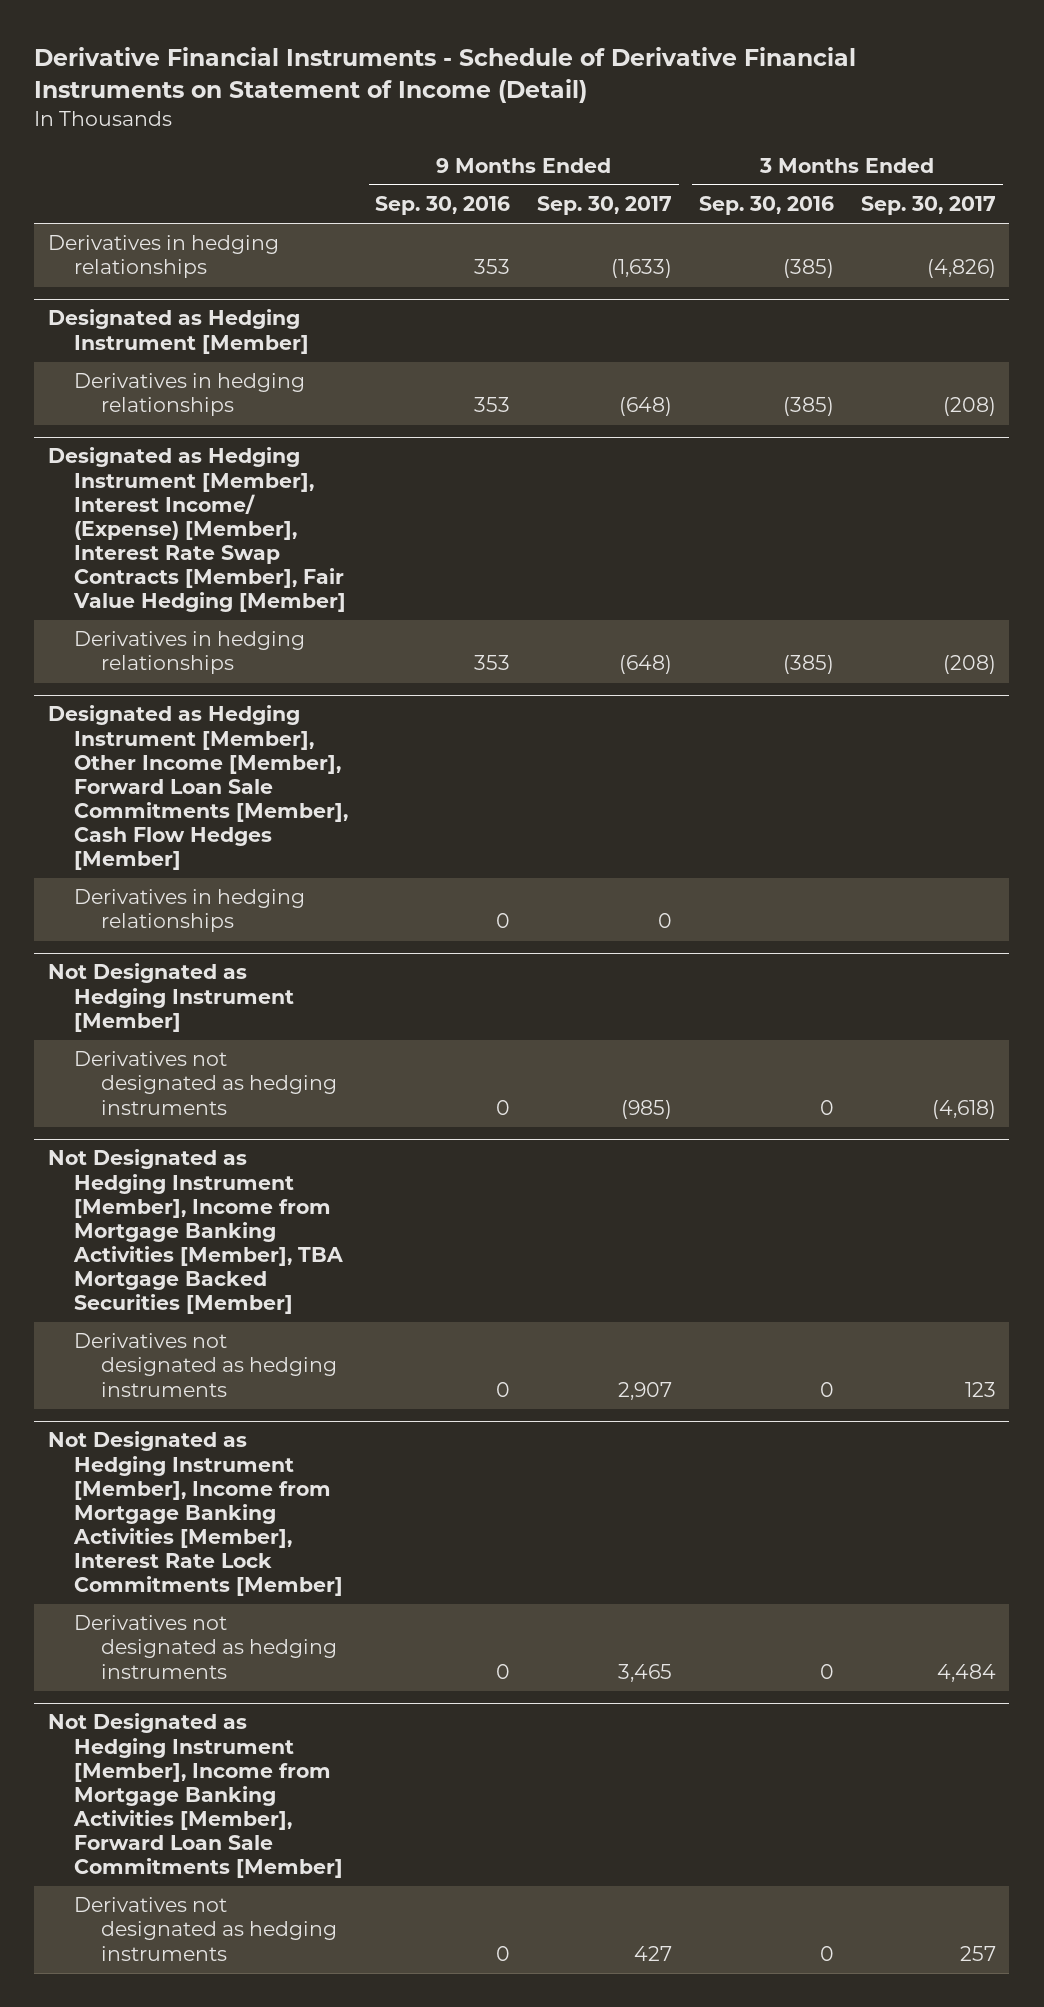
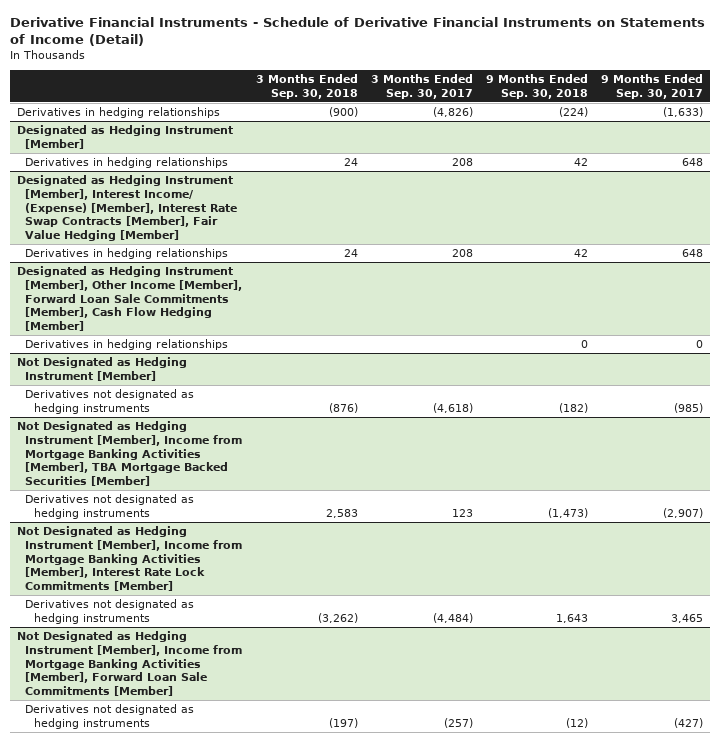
[34,47,857,104] Derivative Financial Instruments - Schedule of Derivative Financial Instruments on Statement of Income (Detail) -> [10,17,706,47] Derivative Financial Instruments - Schedule of Derivative Financial Instruments on Statements of Income (Detail)
[375,196,511,216] Sep. 30, 2016 -> none
[698,196,834,216] Sep. 30, 2016 -> none
none -> [255,74,358,99] 3 Months Ended Sep. 30, 2018
none -> [486,74,589,99] 9 Months Ended Sep. 30, 2018
[619,397,673,417] (648) -> [682,158,704,167] 648
[942,397,996,417] (208) -> [451,158,473,167] 208
[619,655,673,675] (648) -> [682,249,704,258] 648
[942,655,996,675] (208) -> [451,249,473,258] 208
[47,705,349,870] Designated as Hedging Instrument [Member], Other Income [Member], Forward Loan Sale Commitments [Member], Cash Flow Hedges [Member] -> [16,266,243,332] Designated as Hedging Instrument [Member], Other Income [Member], Forward Loan Sale Commitments [Member], Cash Flow Hedging [Member]
[618,1381,673,1400] 2,907 -> [663,507,704,518] (2,907)
[936,1663,996,1682] 4,484 -> [432,612,473,623] (4,484)
[634,1945,673,1961] 427 -> [674,717,704,728] (427)
[959,1945,996,1961] 257 -> [443,717,473,728] (257)

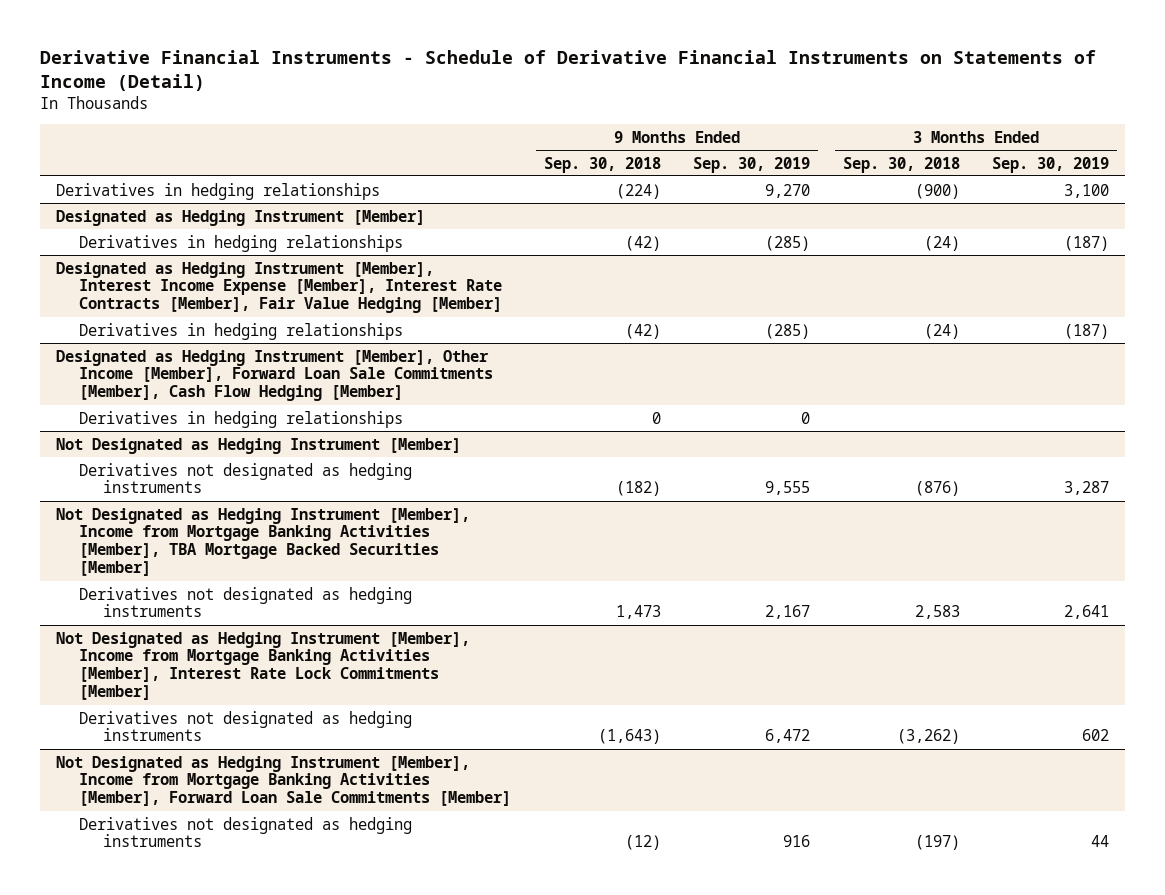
[370,74,473,99] 3 Months Ended Sep. 30, 2017 -> none
[601,74,704,99] 9 Months Ended Sep. 30, 2017 -> none
none -> [693,156,811,173] Sep. 30, 2019
none -> [992,156,1110,173] Sep. 30, 2019
[343,158,358,167] 24 -> [923,235,960,251] (24)
[574,158,589,167] 42 -> [624,235,661,251] (42)
[16,175,238,242] Designated as Hedging Instrument [Member], Interest Income/ (Expense) [Member], Interest Rate Swap Contracts [Member], Fair Value Hedging [Member] -> [55,261,503,314] Designated as Hedging Instrument [Member], Interest Income Expense [Member], Interest Rate Contracts [Member], Fair Value Hedging [Member]
[343,249,358,258] 24 -> [923,323,960,339] (24)
[574,249,589,258] 42 -> [624,323,661,339] (42)
[548,507,589,518] (1,473) -> [615,605,661,620] 1,473
[556,613,589,623] 1,643 -> [597,729,661,745] (1,643)

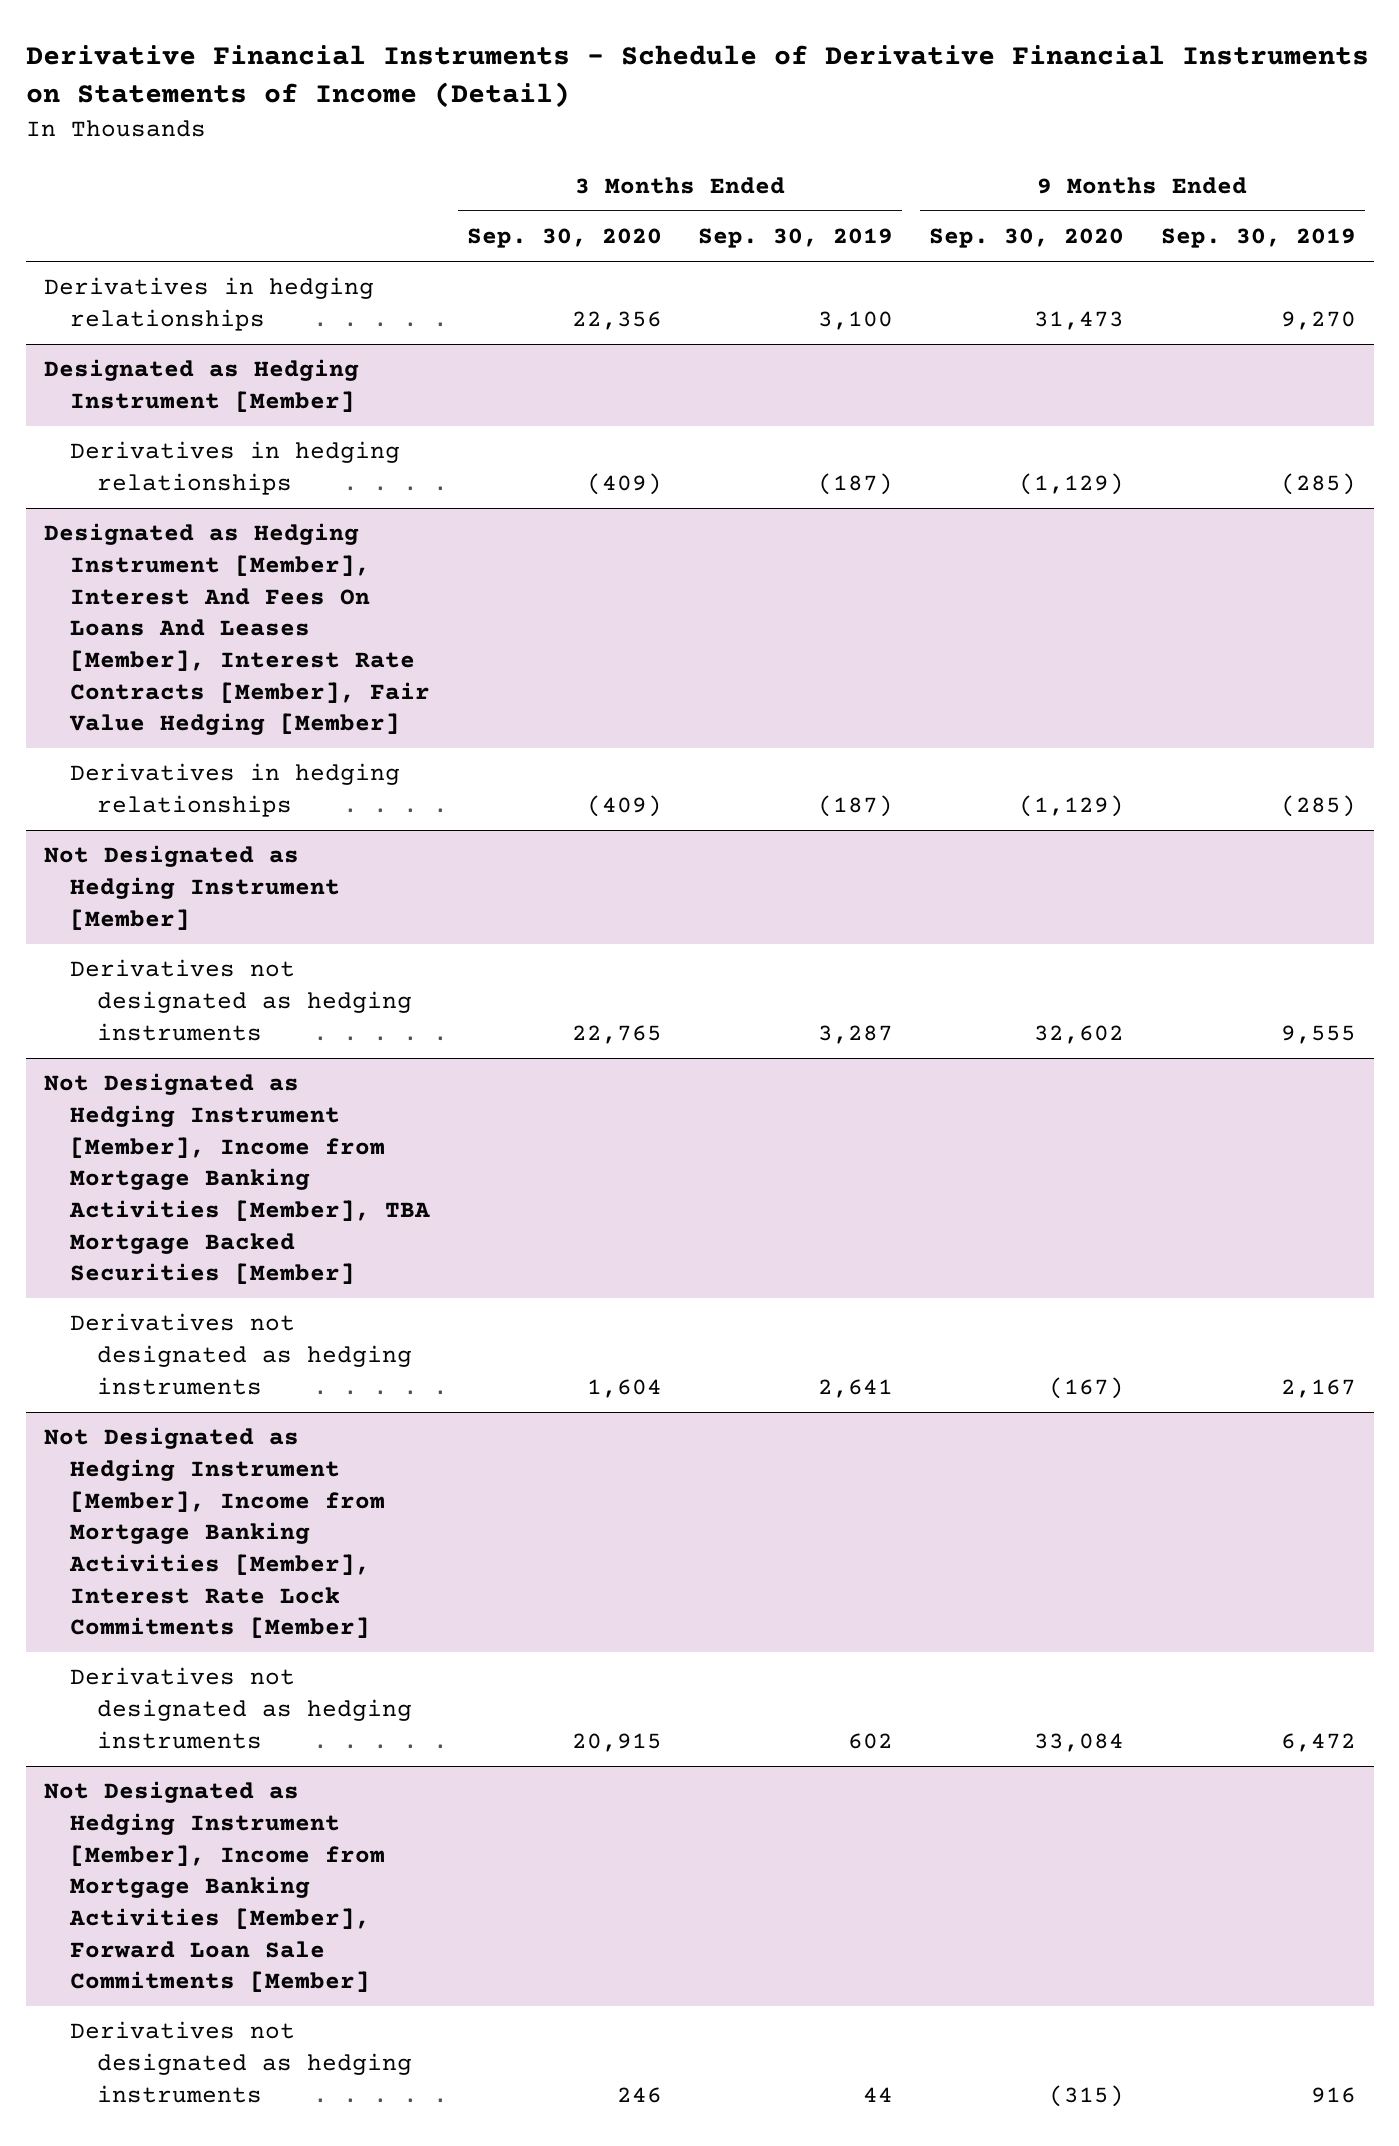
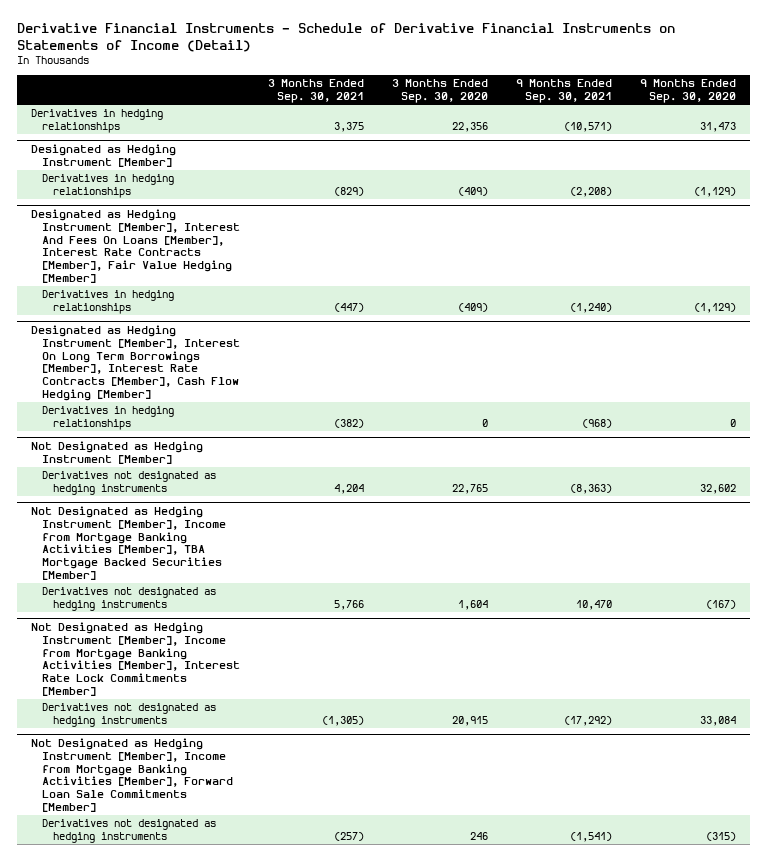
[697,228,893,249] Sep. 30, 2019 -> none
[1160,228,1356,249] Sep. 30, 2019 -> none
none -> [267,79,364,104] 3 Months Ended Sep. 30, 2021
none -> [515,79,612,104] 9 Months Ended Sep. 30, 2021
[43,523,431,736] Designated as Hedging Instrument [Member], Interest And Fees On Loans And Leases [Member], Interest Rate Contracts [Member], Fair Value Hedging [Member] -> [30,208,240,284] Designated as Hedging Instrument [Member], Interest And Fees On Loans [Member], Interest Rate Contracts [Member], Fair Value Hedging [Member]
none -> [30,324,240,402] Designated as Hedging Instrument [Member], Interest On Long Term Borrowings [Member], Interest Rate Contracts [Member], Cash Flow Hedging [Member]
none -> [41,406,174,431] Derivatives in hedging relationships

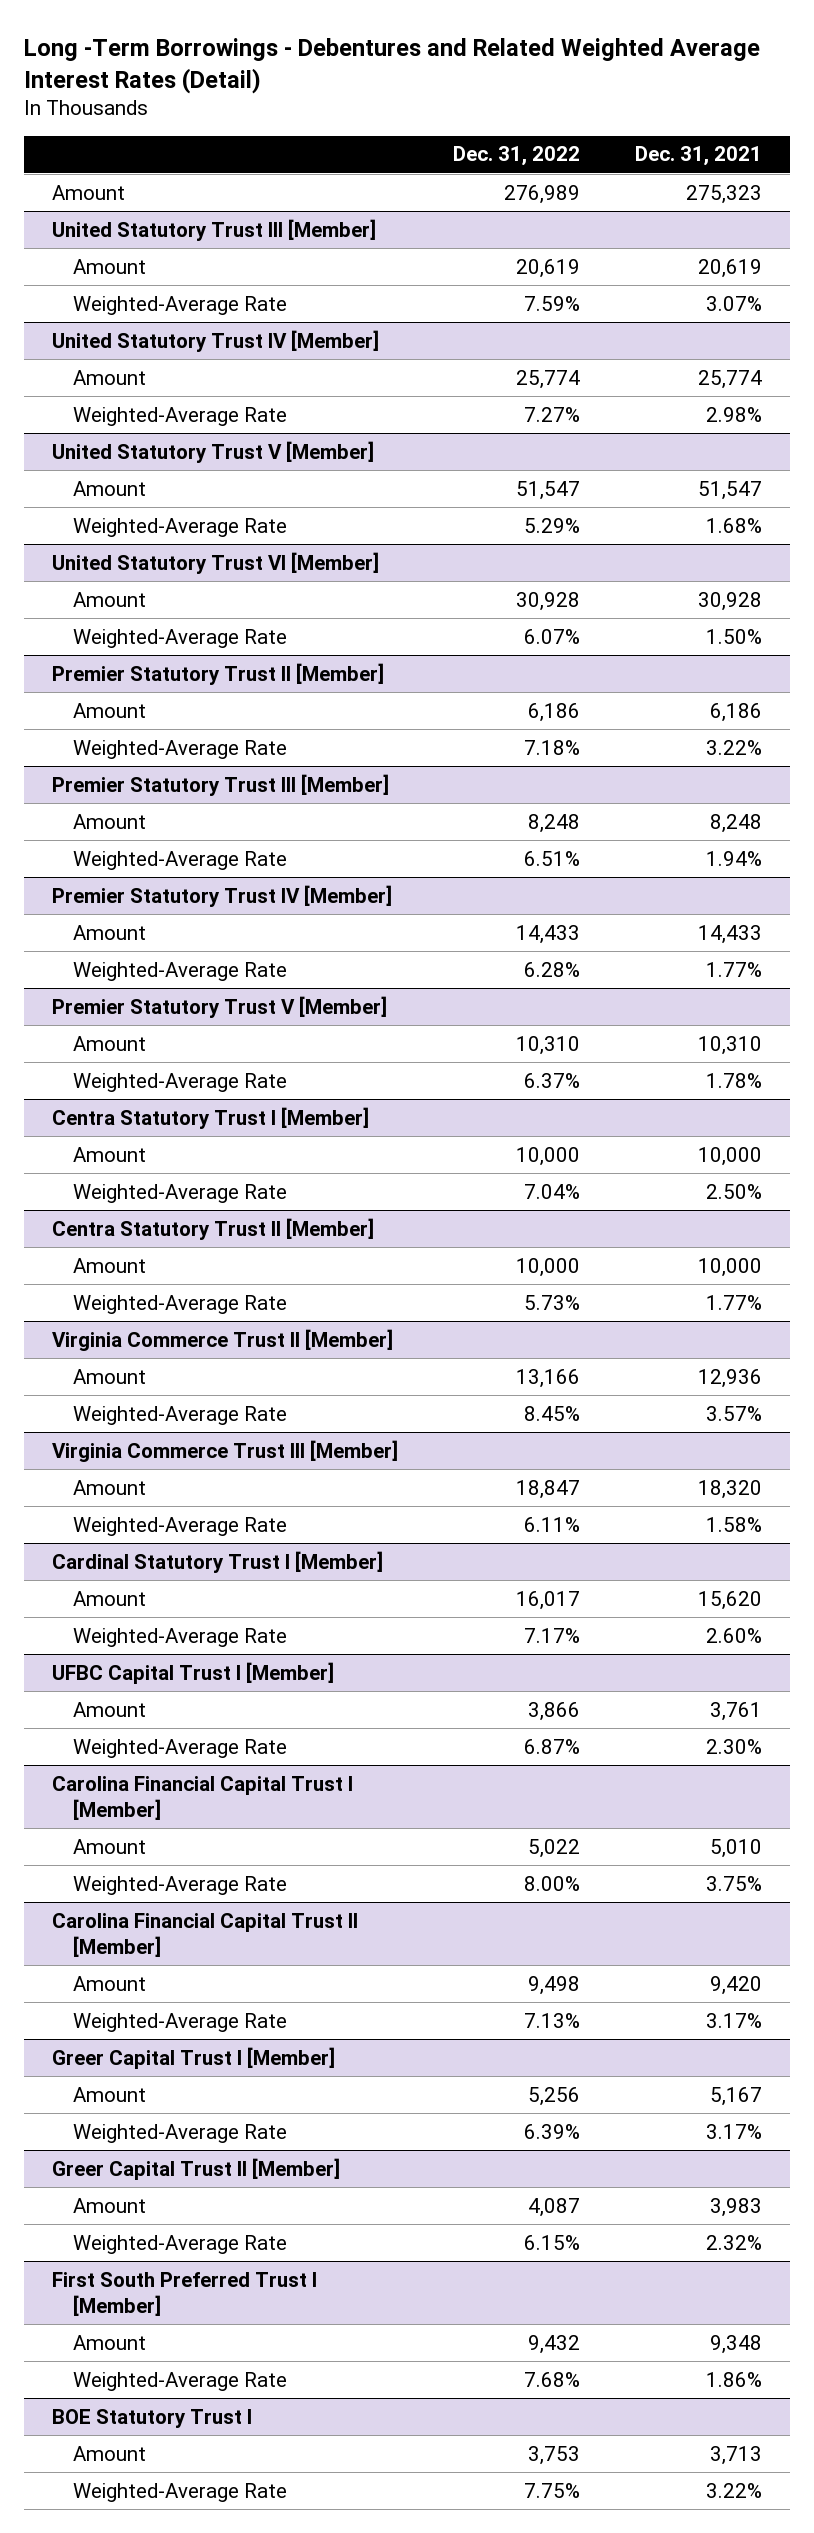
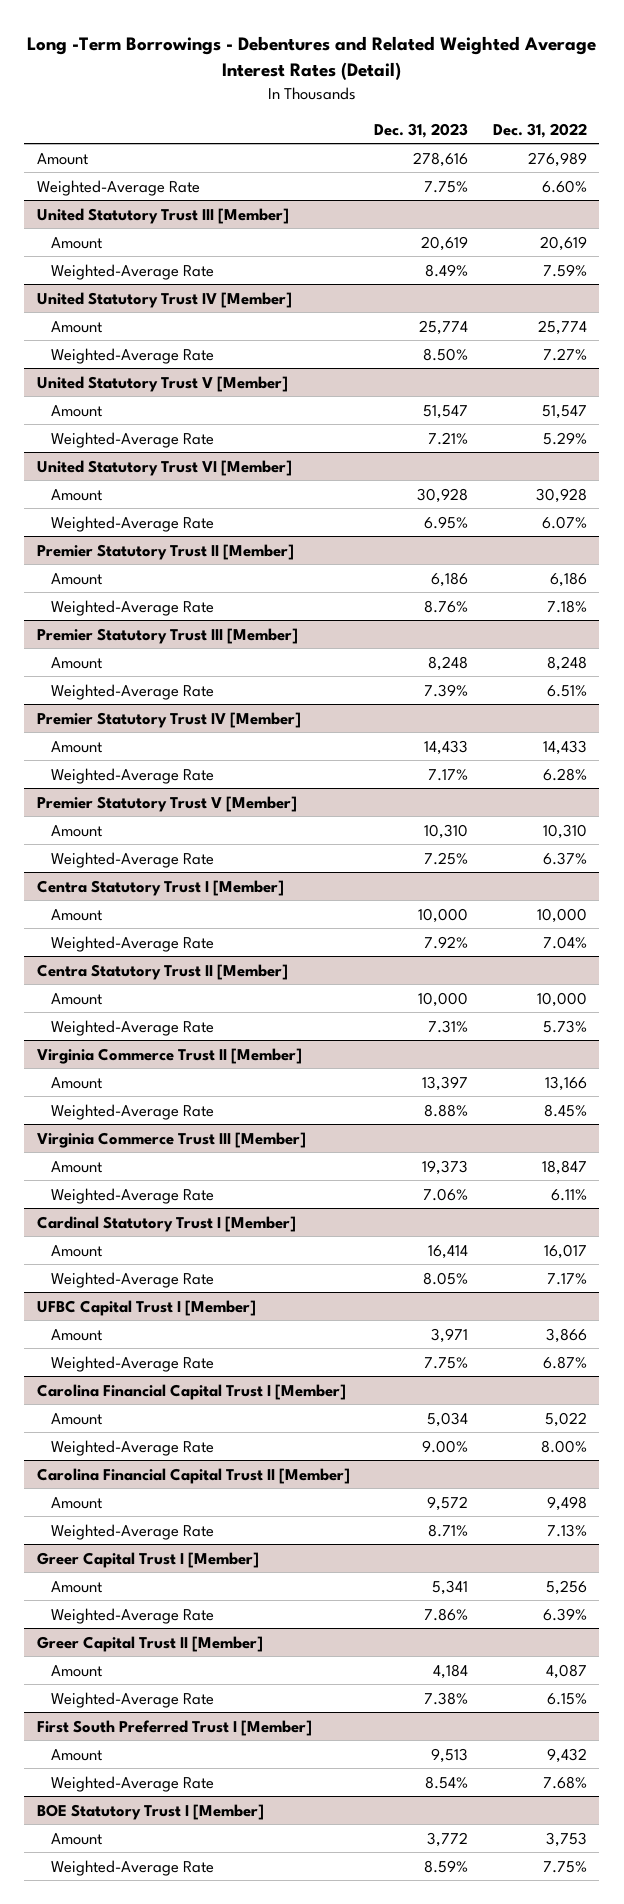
[635,146,763,167] Dec. 31, 2021 -> none
none -> [374,122,469,138] Dec. 31, 2023
none -> [36,179,200,196] Weighted-Average Rate
[51,2408,252,2428] BOE Statutory Trust I -> [36,1803,264,1820] BOE Statutory Trust I [Member]

